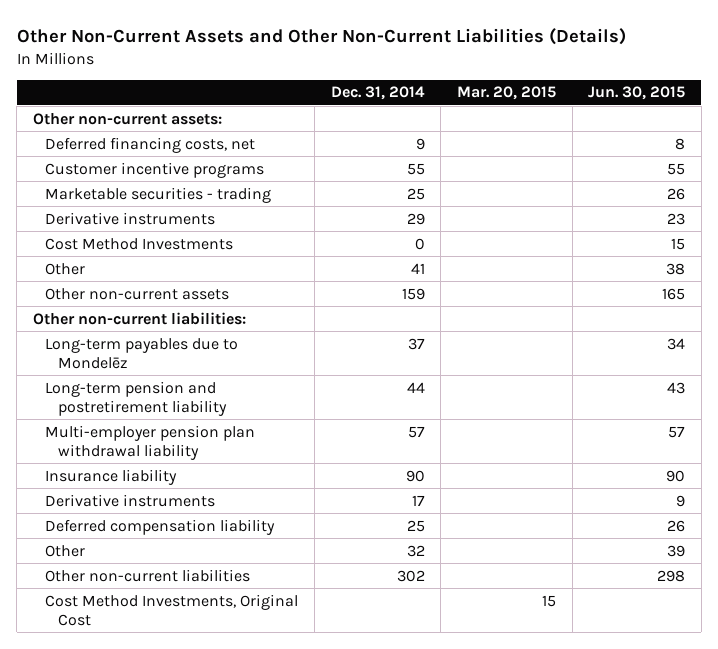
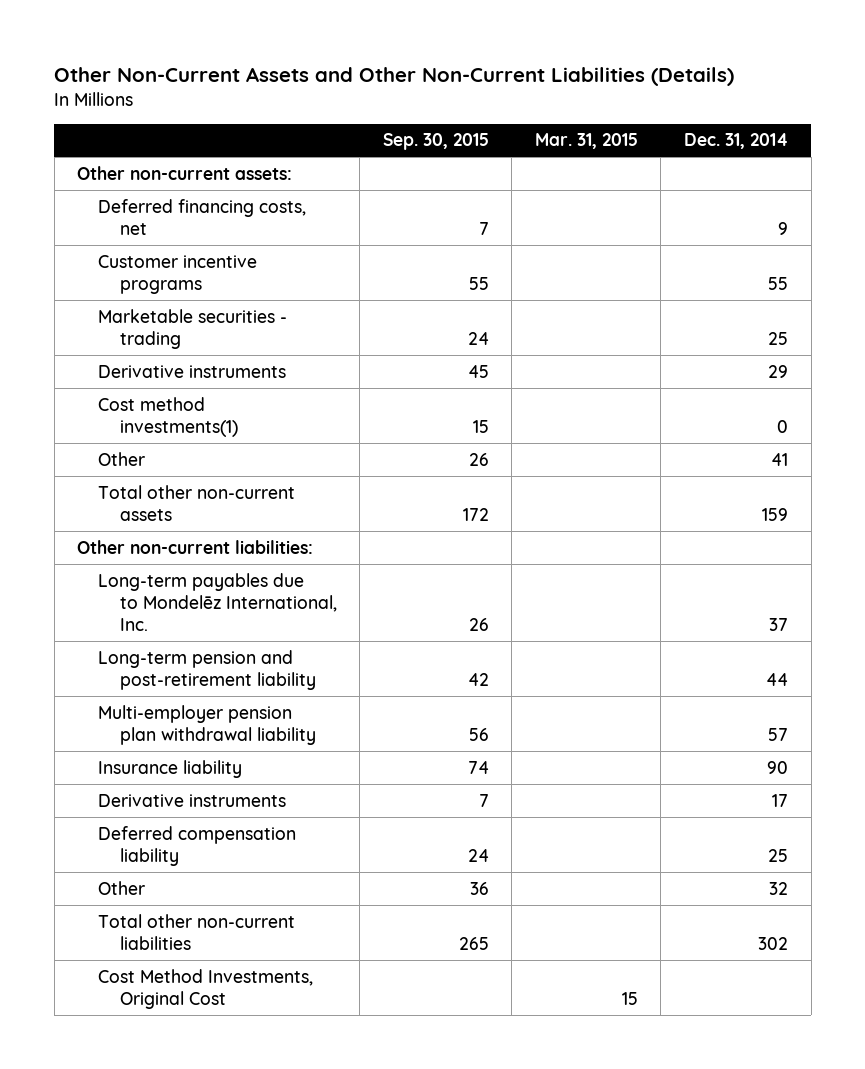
[457,86,557,101] Mar. 20, 2015 -> none
[588,86,686,101] Jun. 30, 2015 -> none
none -> [382,133,489,151] Sep. 30, 2015
none -> [534,133,638,150] Mar. 31, 2015
[45,237,234,250] Cost Method Investments -> [98,396,238,437] Cost method investments(1)
[45,287,230,300] Other non-current assets -> [98,484,296,521] Total other non-current assets
[45,337,239,369] Long-term payables due to Mondelēz -> [98,572,337,631] Long-term payables due to Mondelēz International, Inc.
[45,380,227,416] Long-term pension and postretirement liability -> [98,649,316,690] Long-term pension and post-retirement liability
[45,568,251,582] Other non-current liabilities -> [98,913,296,950] Total other non-current liabilities

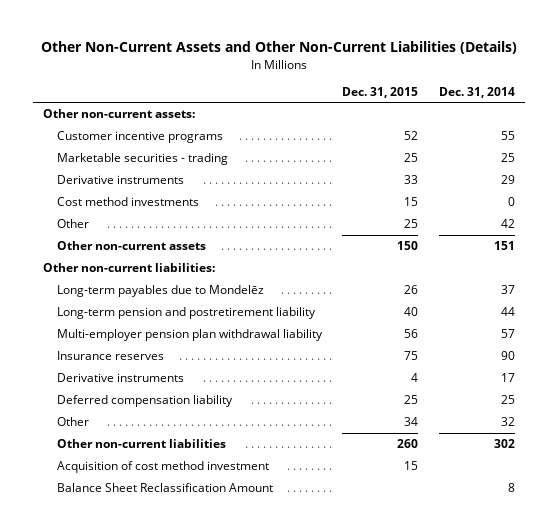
[382,133,489,151] Sep. 30, 2015 -> none
[534,133,638,150] Mar. 31, 2015 -> none
none -> [342,86,419,98] Dec. 31, 2015
[98,198,307,235] Deferred financing costs, net -> none
[98,396,238,437] Cost method investments(1) -> [56,197,199,207] Cost method investments
[770,452,788,466] 41 -> [500,219,515,229] 42
[98,484,296,521] Total other non-current assets -> [56,241,206,251] Other non-current assets
[761,507,788,521] 159 -> [493,241,515,251] 151
[98,572,337,631] Long-term payables due to Mondelēz International, Inc. -> [56,285,264,298] Long-term payables due to Mondelēz
[98,649,316,690] Long-term pension and post-retirement liability -> [56,307,316,320] Long-term pension and postretirement liability
[98,759,243,778] Insurance liability -> [56,351,164,361] Insurance reserves
[98,913,296,950] Total other non-current liabilities -> [56,439,226,449] Other non-current liabilities
[98,968,314,1009] Cost Method Investments, Original Cost -> [56,461,269,474] Acquisition of cost method investment
none -> [56,483,273,493] Balance Sheet Reclassification Amount

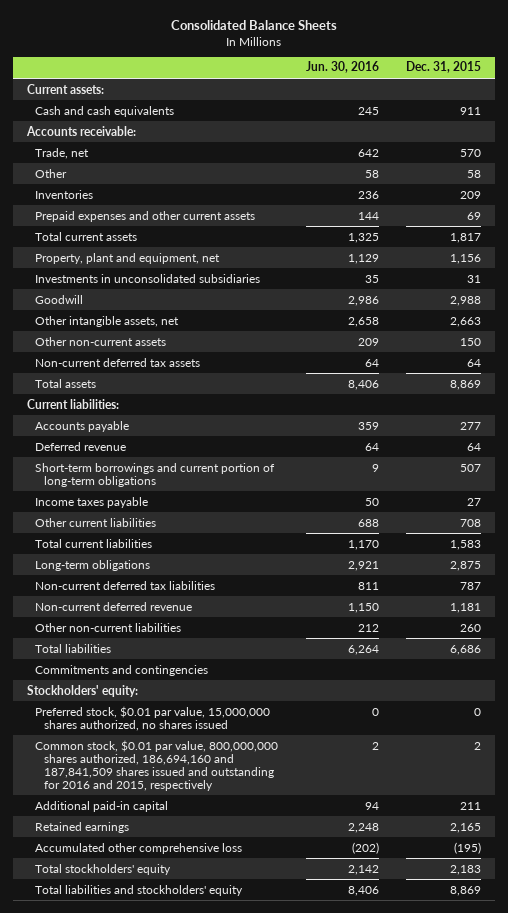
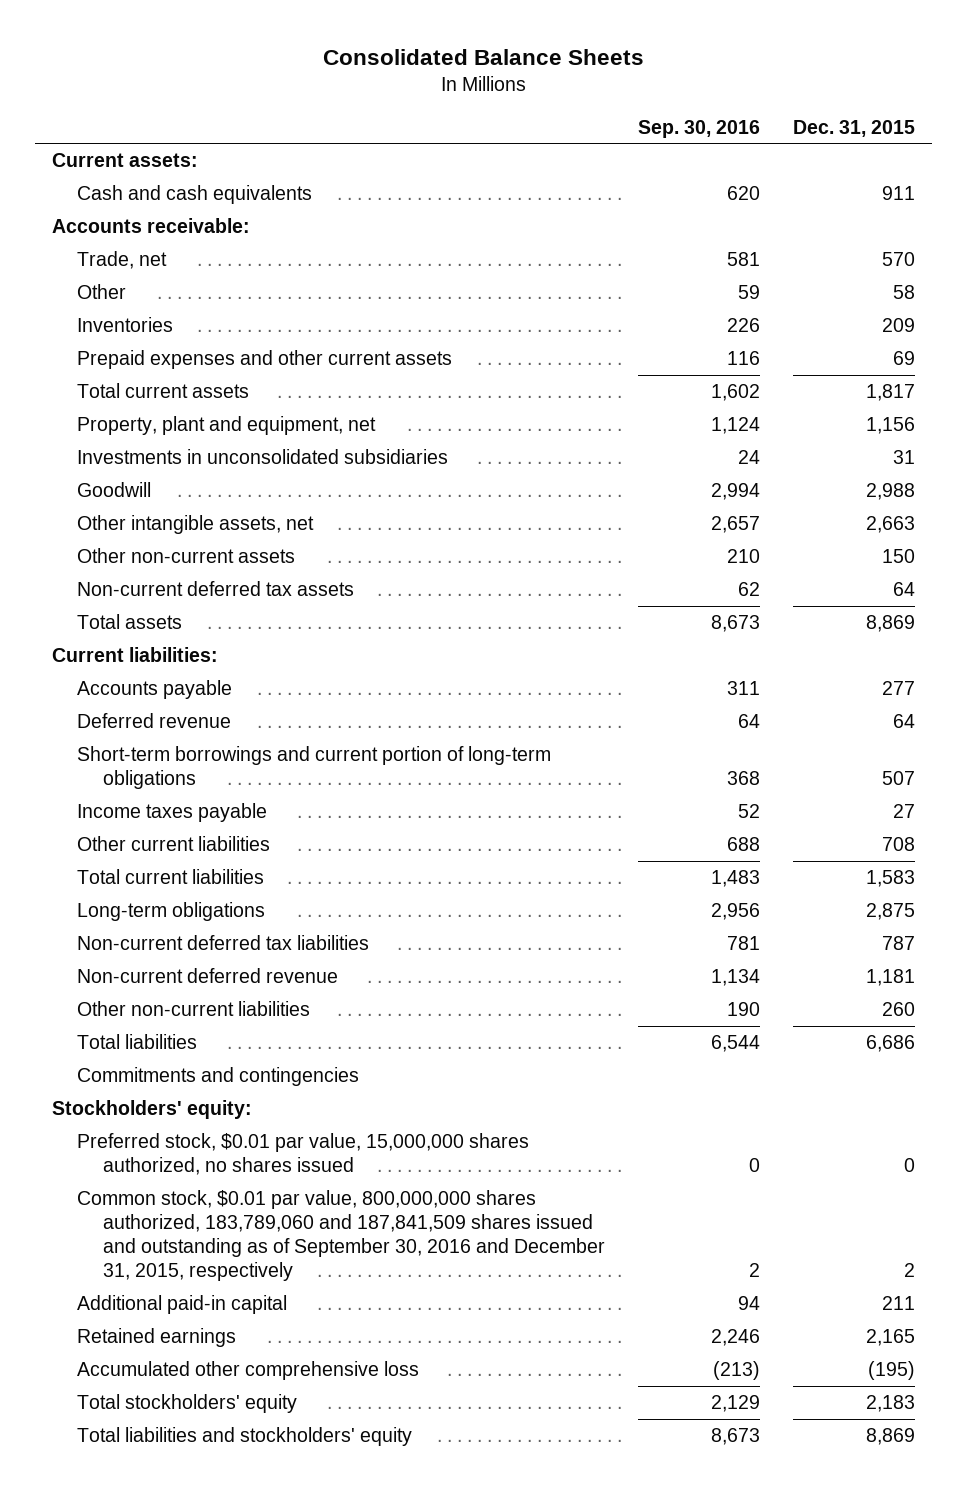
[305,61,379,74] Jun. 30, 2016 -> none
none -> [638,119,761,138] Sep. 30, 2016
[35,739,279,791] Common stock, $0.01 par value, 800,000,000 shares authorized, 186,694,160 and 187,841,509 shares issued and outstanding for 2016 and 2015, respectively -> [77,1190,606,1282] Common stock, $0.01 par value, 800,000,000 shares authorized, 183,789,060 and 187,841,509 shares issued and outstanding as of September 30, 2016 and December 31, 2015, respectively

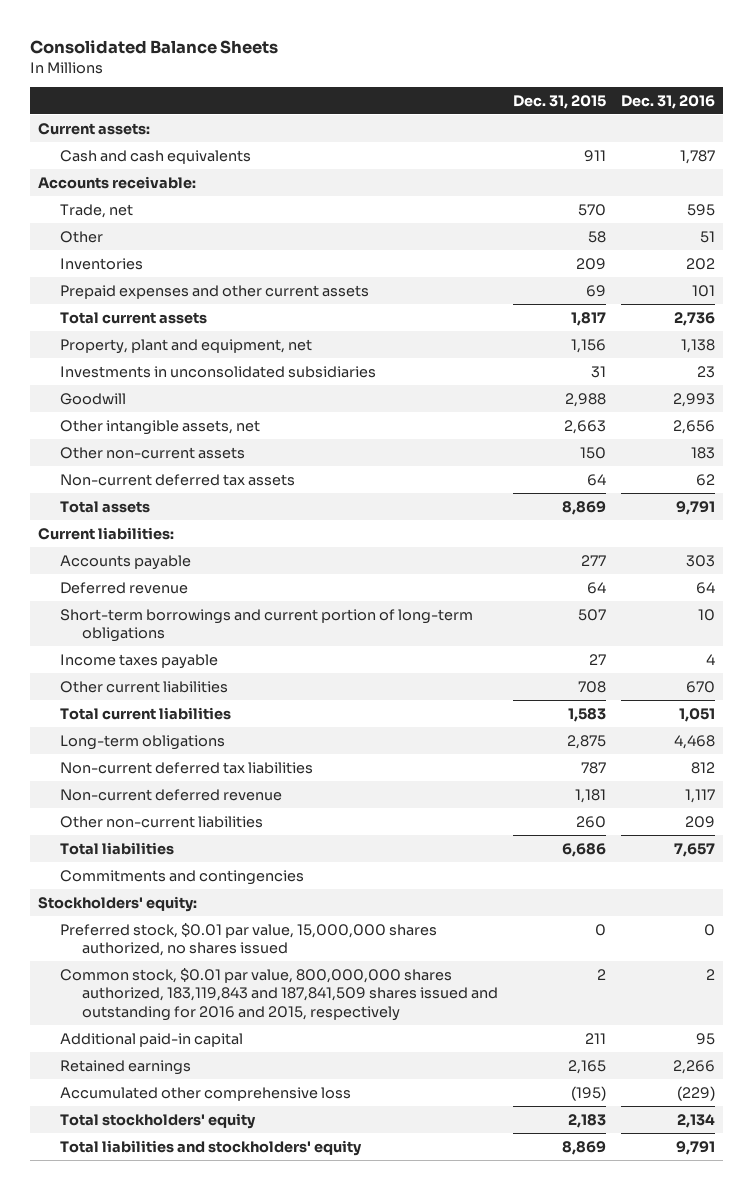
[638,119,761,138] Sep. 30, 2016 -> none
none -> [621,94,716,109] Dec. 31, 2016
[77,1190,606,1282] Common stock, $0.01 par value, 800,000,000 shares authorized, 183,789,060 and 187,841,509 shares issued and outstanding as of September 30, 2016 and December 31, 2015, respectively -> [59,967,498,1022] Common stock, $0.01 par value, 800,000,000 shares authorized, 183,119,843 and 187,841,509 shares issued and outstanding for 2016 and 2015, respectively

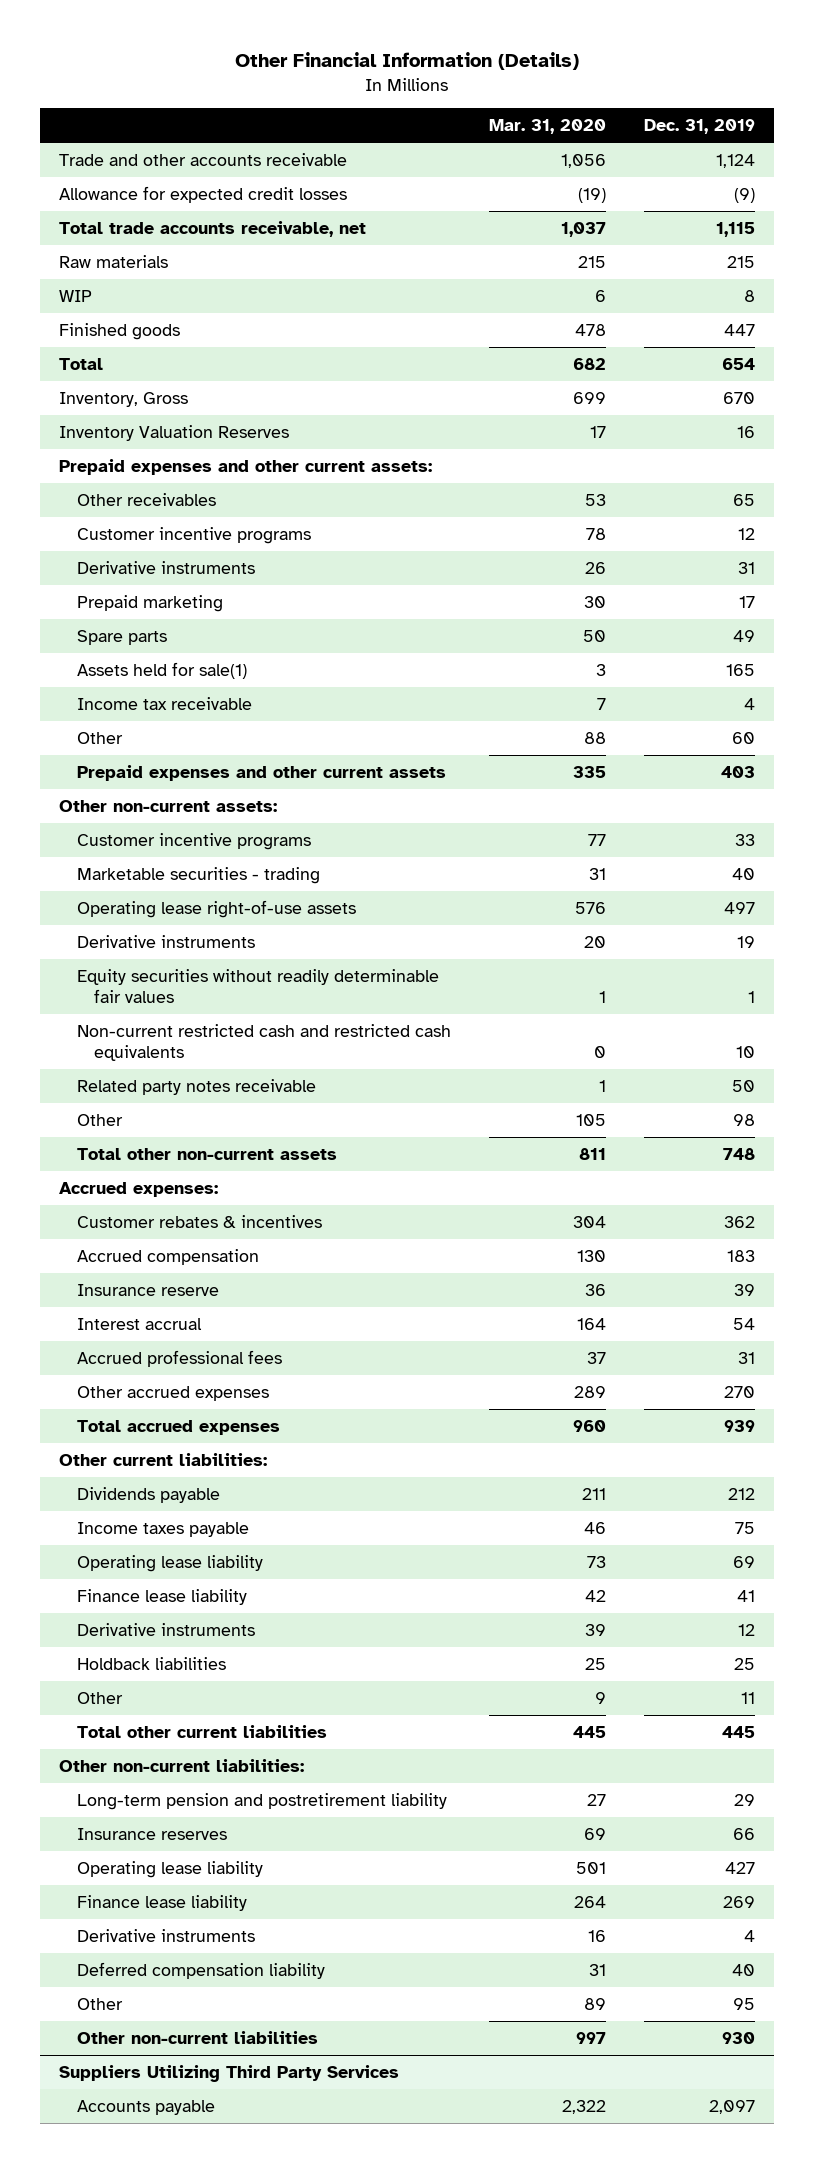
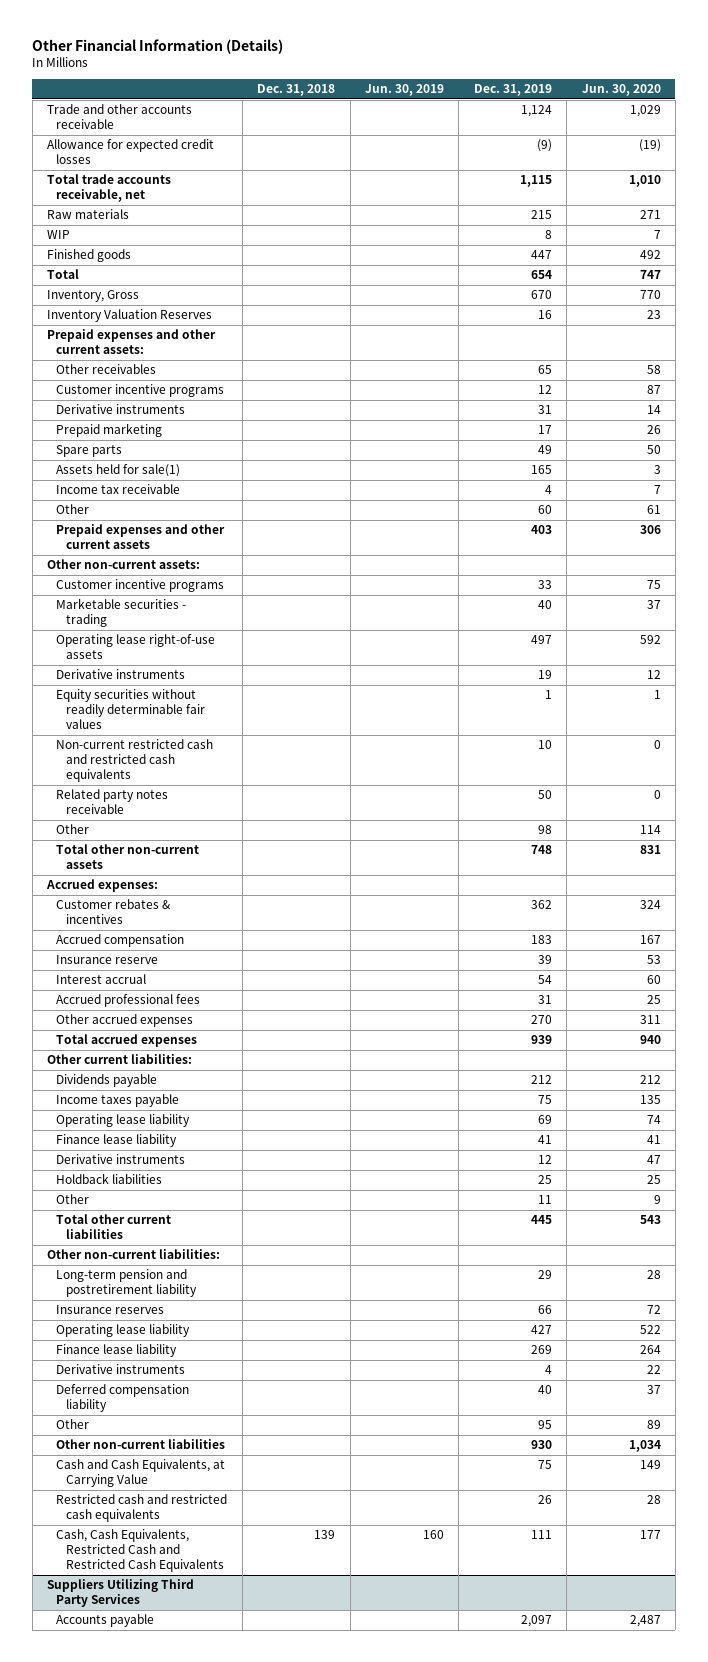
[488,119,606,135] Mar. 31, 2020 -> none
none -> [257,84,336,97] Dec. 31, 2018
none -> [364,84,444,97] Jun. 30, 2019
none -> [581,84,661,97] Jun. 30, 2020
none -> [56,1459,226,1488] Cash and Cash Equivalents, at Carrying Value
none -> [56,1494,228,1523] Restricted cash and restricted cash equivalents
none -> [56,1529,224,1572] Cash, Cash Equivalents, Restricted Cash and Restricted Cash Equivalents

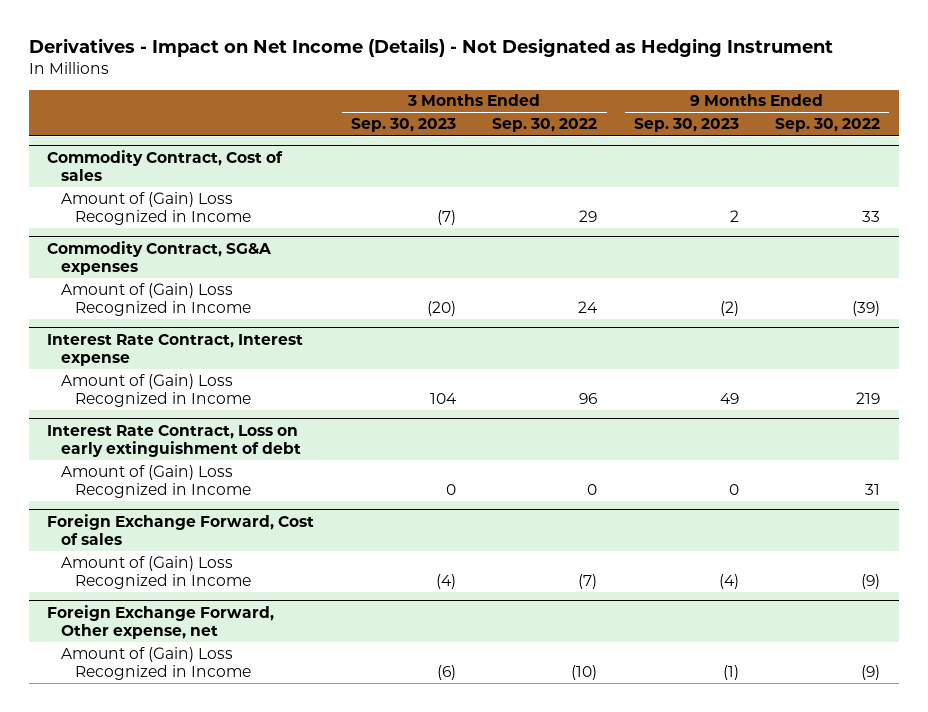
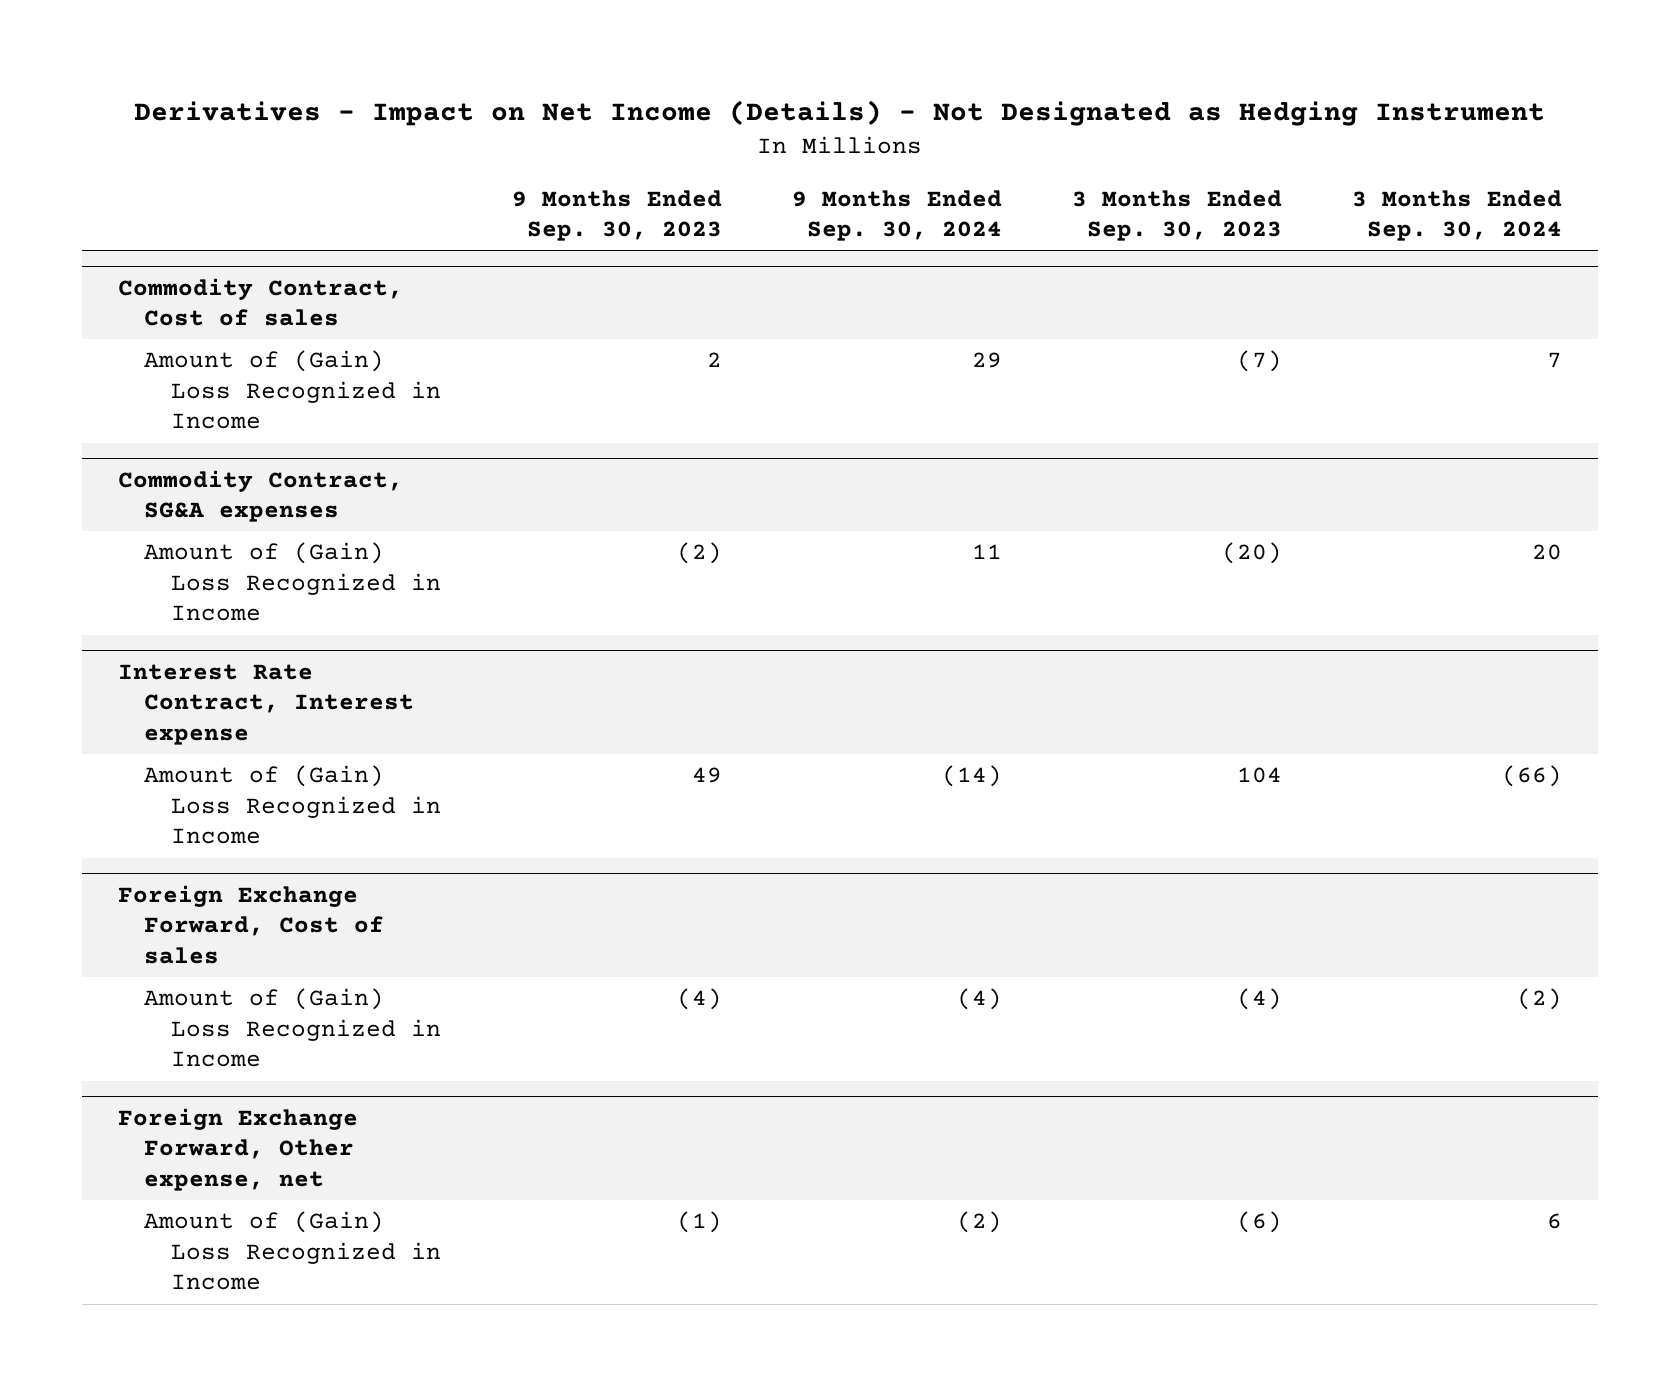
[492,118,598,133] Sep. 30, 2022 -> none
[775,118,881,133] Sep. 30, 2022 -> none
none -> [791,189,1002,242] 9 Months Ended Sep. 30, 2024
none -> [1352,189,1563,242] 3 Months Ended Sep. 30, 2024
[47,424,302,457] Interest Rate Contract, Loss on early extinguishment of debt -> none
[61,464,251,498] Amount of (Gain) Loss Recognized in Income -> none

